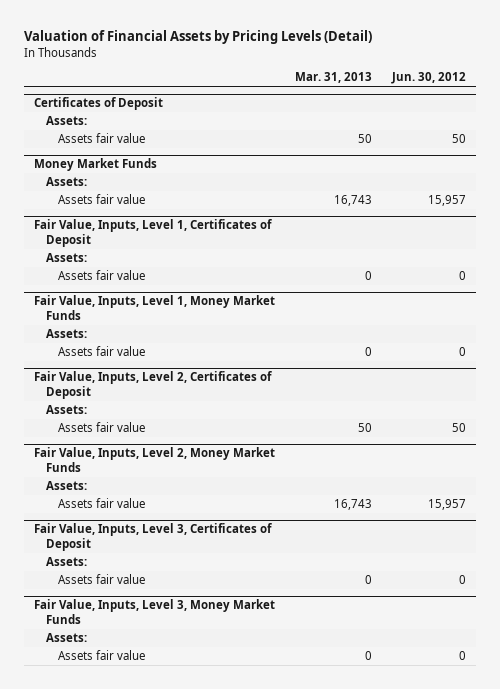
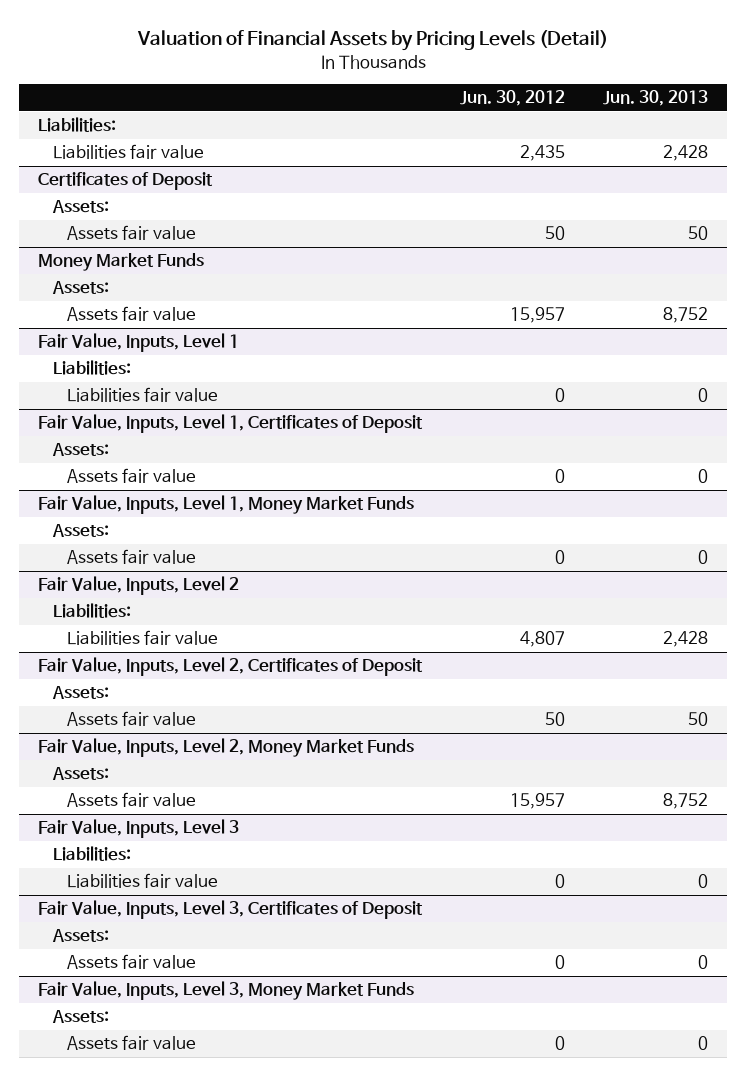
[294,72,372,84] Mar. 31, 2013 -> none
none -> [603,90,709,107] Jun. 30, 2013
none -> [38,117,117,133] Liabilities:
none -> [52,144,204,160] Liabilities fair value
none -> [38,333,240,353] Fair Value, Inputs, Level 1
none -> [52,360,131,376] Liabilities:
none -> [66,387,218,403] Liabilities fair value
none -> [38,576,240,596] Fair Value, Inputs, Level 2
none -> [52,603,131,619] Liabilities:
none -> [66,630,218,646] Liabilities fair value
none -> [38,819,240,839] Fair Value, Inputs, Level 3
none -> [52,846,131,862] Liabilities:
none -> [66,873,218,889] Liabilities fair value

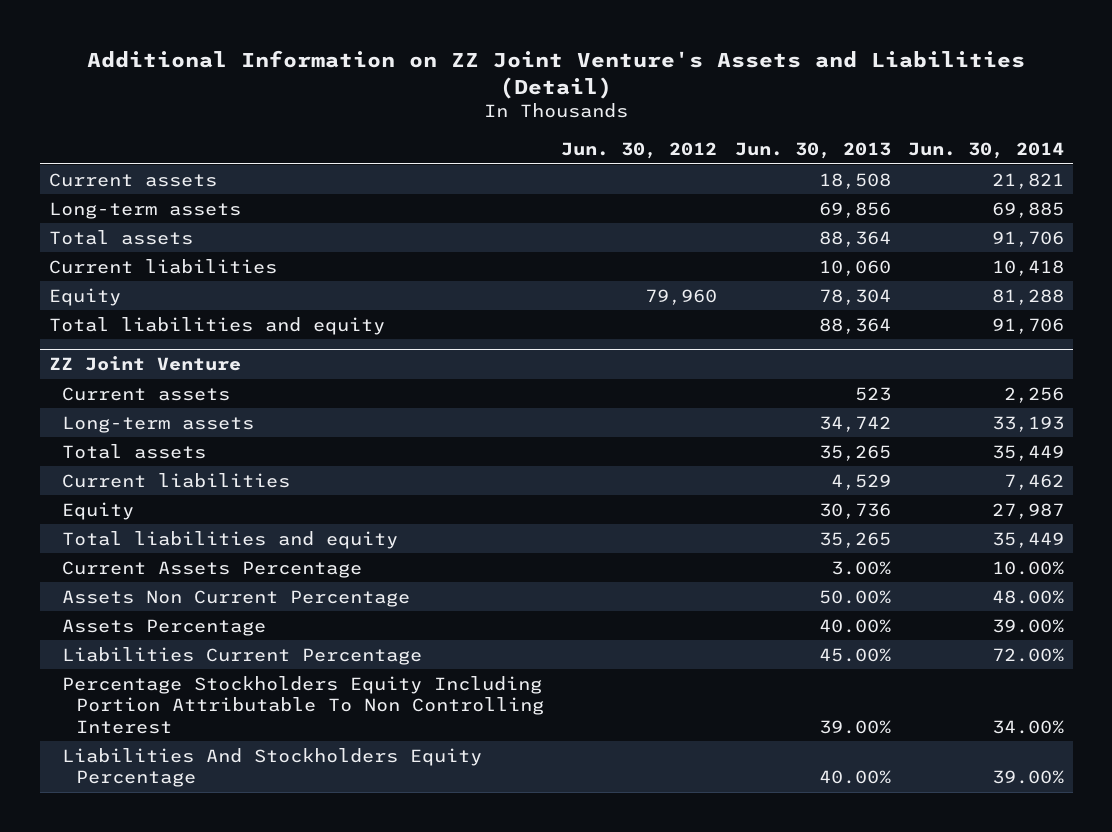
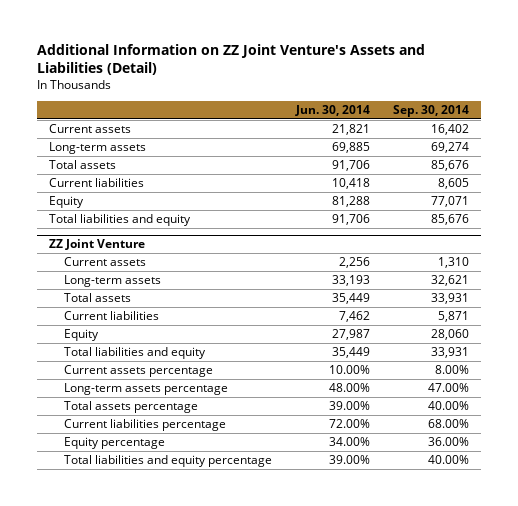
[561,142,718,160] Jun. 30, 2012 -> none
[734,142,891,160] Jun. 30, 2013 -> none
none -> [393,105,470,118] Sep. 30, 2014
[62,560,363,578] Current Assets Percentage -> [64,365,214,378] Current assets percentage
[62,589,411,607] Assets Non Current Percentage -> [64,383,229,396] Long-term assets percentage
[62,618,267,636] Assets Percentage -> [64,401,199,414] Total assets percentage
[62,646,423,665] Liabilities Current Percentage -> [64,419,227,432] Current liabilities percentage
[62,675,544,734] Percentage Stockholders Equity Including Portion Attributable To Non Controlling Interest -> [64,437,166,450] Equity percentage
[62,747,483,788] Liabilities And Stockholders Equity Percentage -> [64,455,273,468] Total liabilities and equity percentage

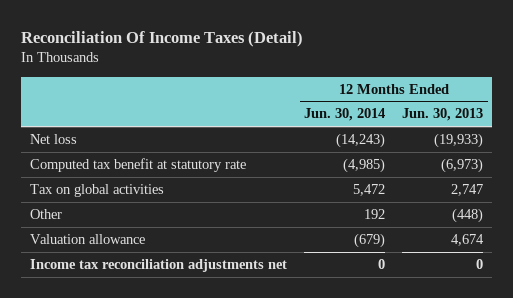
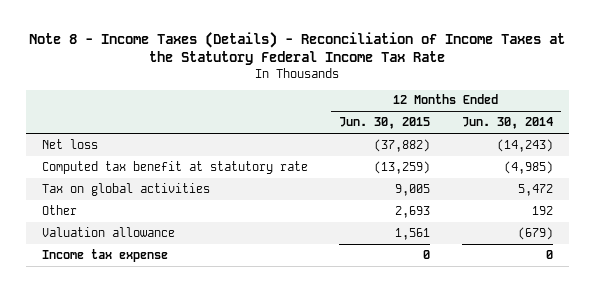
[21,31,304,48] Reconciliation Of Income Taxes (Detail) -> [29,31,566,66] Note 8 - Income Taxes (Details) - Reconciliation of Income Taxes at the Statutory Federal Income Tax Rate
[402,108,484,122] Jun. 30, 2013 -> none
none -> [339,117,431,130] Jun. 30, 2015
[29,258,287,272] Income tax reconciliation adjustments net -> [41,248,168,262] Income tax expense

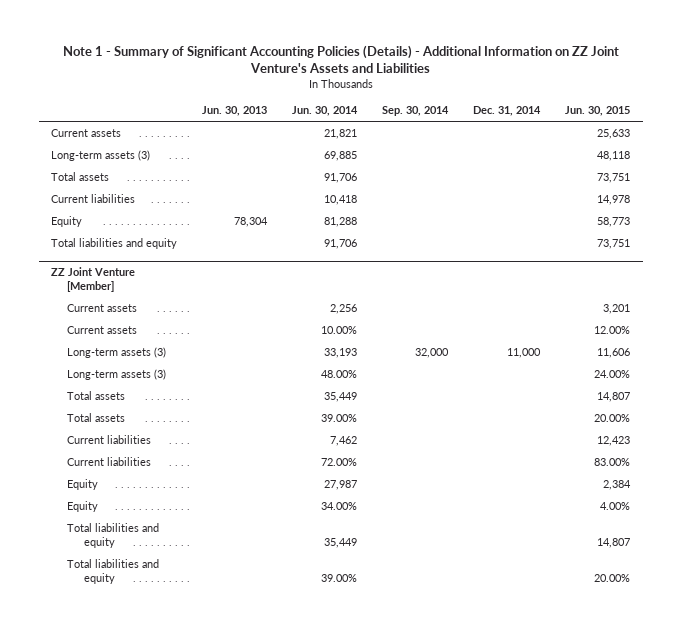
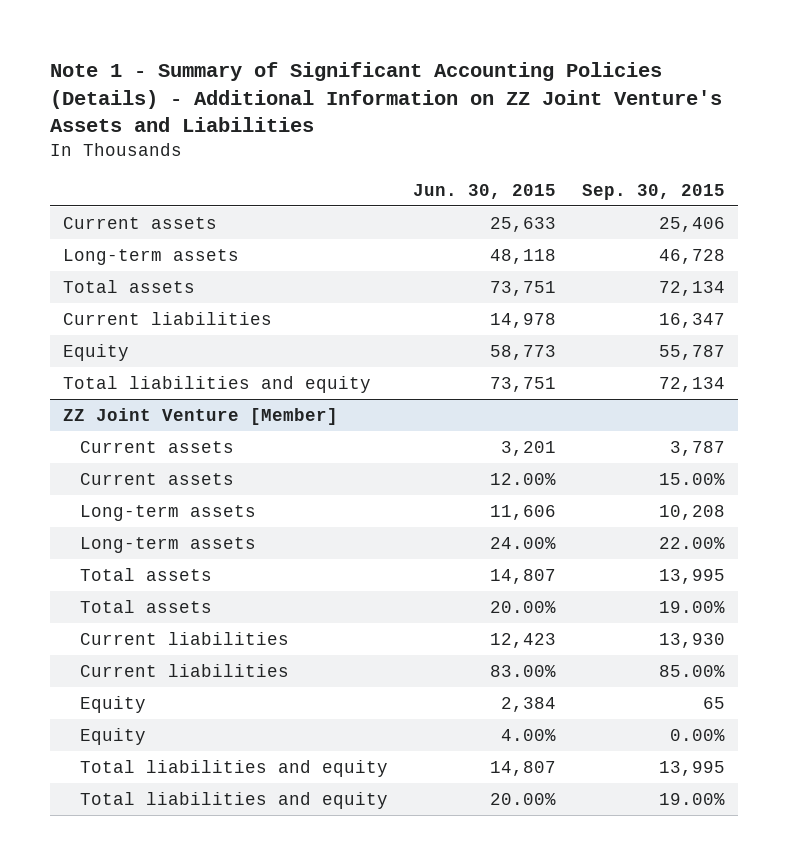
[202,106,268,117] Jun. 30, 2013 -> none
[292,106,359,117] Jun. 30, 2014 -> none
[382,106,450,117] Sep. 30, 2014 -> none
[473,106,542,117] Dec. 31, 2014 -> none
none -> [581,183,725,200] Sep. 30, 2015
[51,149,151,161] Long-term assets (3) -> [62,248,239,265] Long-term assets
[67,346,167,358] Long-term assets (3) -> [79,504,256,521] Long-term assets
[67,368,167,380] Long-term assets (3) -> [79,536,256,553] Long-term assets

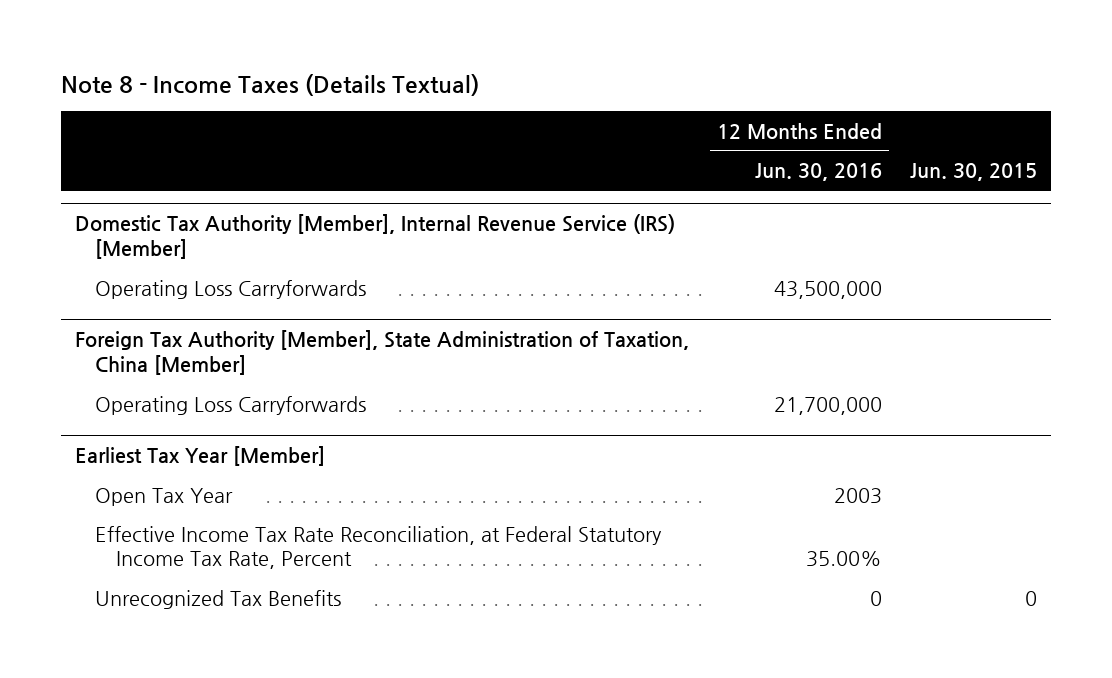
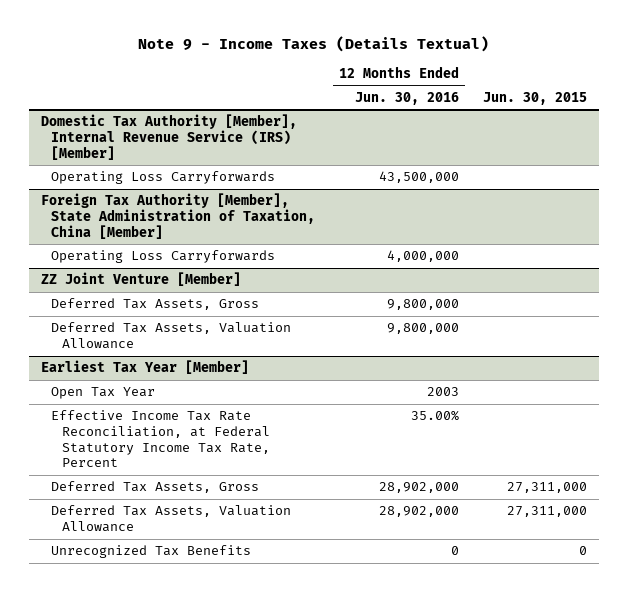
[61,73,480,96] Note 8 - Income Taxes (Details Textual) -> [137,35,489,52] Note 9 - Income Taxes (Details Textual)
[774,396,883,415] 21,700,000 -> [387,250,460,263] 4,000,000
none -> [40,272,241,287] ZZ Joint Venture [Member]
none -> [51,298,260,311] Deferred Tax Assets, Gross
none -> [51,322,292,350] Deferred Tax Assets, Valuation Allowance
none -> [51,481,260,494] Deferred Tax Assets, Gross
none -> [51,505,292,533] Deferred Tax Assets, Valuation Allowance

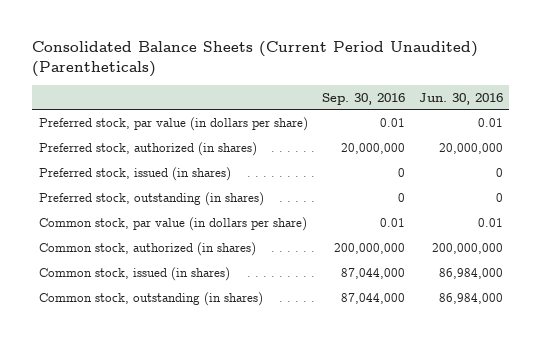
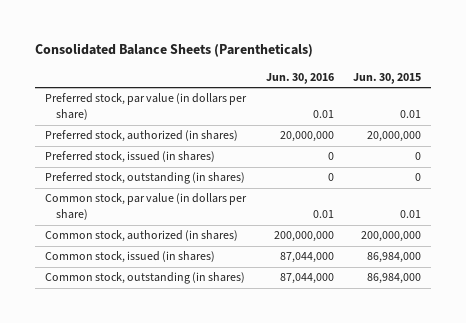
[32,41,479,78] Consolidated Balance Sheets (Current Period Unaudited) (Parentheticals) -> [35,42,314,57] Consolidated Balance Sheets (Parentheticals)
[321,92,405,105] Sep. 30, 2016 -> none
none -> [353,72,422,84] Jun. 30, 2015
[438,267,503,279] 86,984,000 -> [279,252,334,264] 87,044,000
[438,292,503,304] 86,984,000 -> [279,273,334,285] 87,044,000

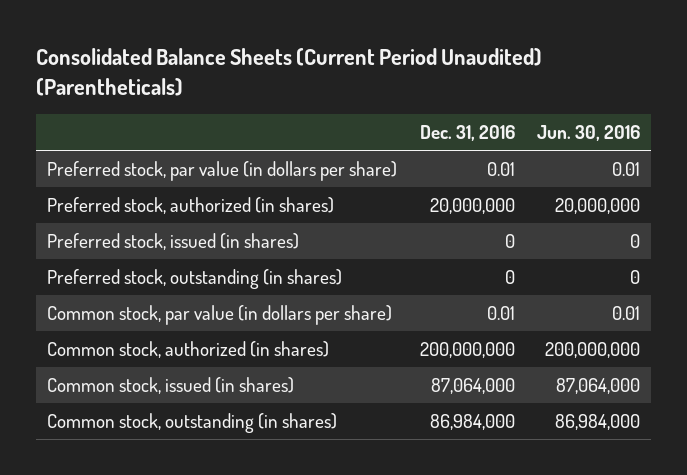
[35,42,314,57] Consolidated Balance Sheets (Parentheticals) -> [35,48,542,97] Consolidated Balance Sheets (Current Period Unaudited) (Parentheticals)
[353,72,422,84] Jun. 30, 2015 -> none
none -> [419,125,515,142] Dec. 31, 2016
[279,252,334,264] 87,044,000 -> [556,378,641,395] 87,064,000
[279,273,334,285] 87,044,000 -> [555,414,641,431] 86,984,000

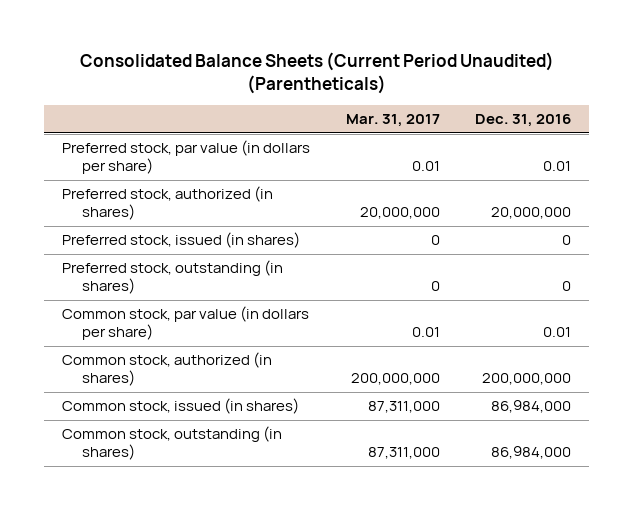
[537,125,641,142] Jun. 30, 2016 -> none
none -> [345,114,440,128] Mar. 31, 2017
[430,378,515,395] 87,064,000 -> [490,400,571,414] 86,984,000

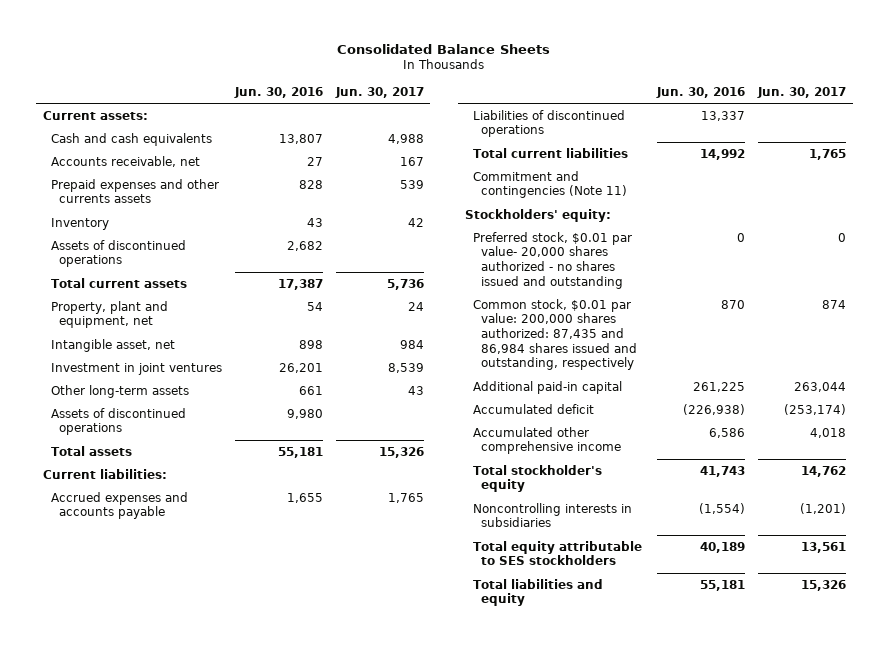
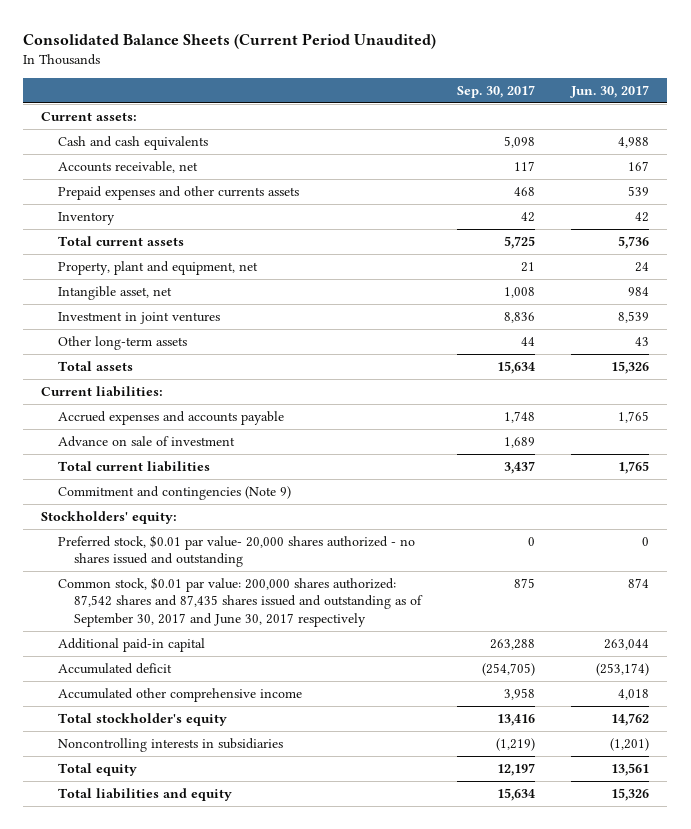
[337,43,551,54] Consolidated Balance Sheets -> [23,33,437,50] Consolidated Balance Sheets (Current Period Unaudited)
[233,86,323,98] Jun. 30, 2016 -> none
none -> [457,84,536,98] Sep. 30, 2017
[50,239,186,268] Assets of discontinued operations -> none
[50,407,186,436] Assets of discontinued operations -> none
[473,109,626,138] Liabilities of discontinued operations -> none
none -> [57,436,235,448] Advance on sale of investment
[473,170,628,199] Commitment and contingencies (Note 11) -> [57,486,291,501] Commitment and contingencies (Note 9)
[473,298,638,371] Common stock, $0.01 par value: 200,000 shares authorized: 87,435 and 86,984 shares issued and outstanding, respectively -> [57,577,424,627] Common stock, $0.01 par value: 200,000 shares authorized: 87,542 shares and 87,435 shares issued and outstanding as of September 30, 2017 and June 30, 2017 respectively
[473,540,643,566] Total equity attributable to SES stockholders -> [57,763,137,777] Total equity

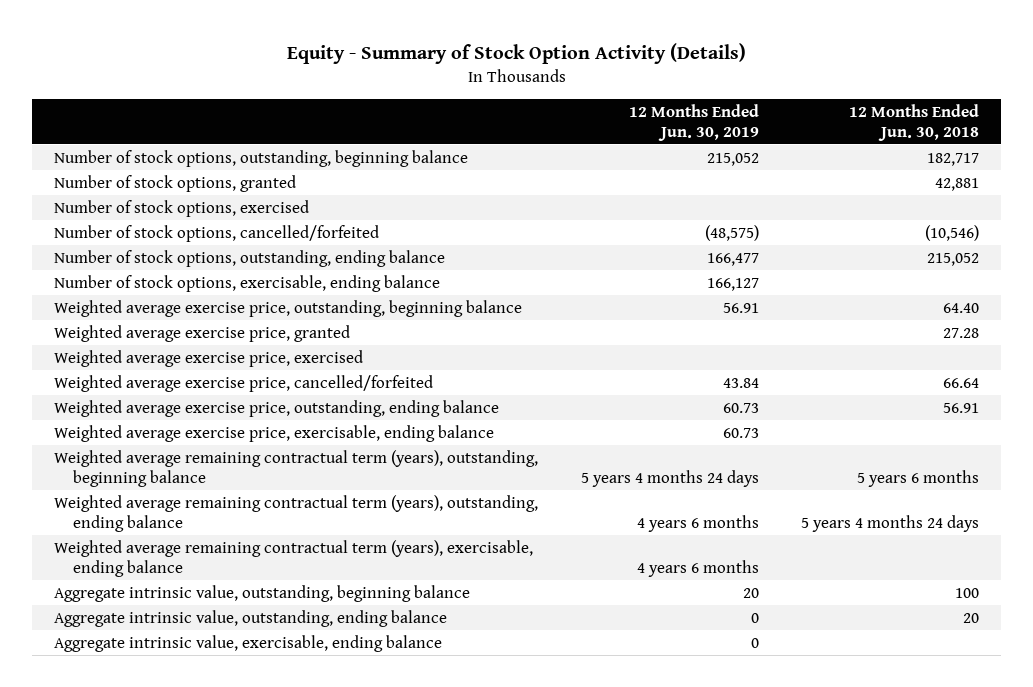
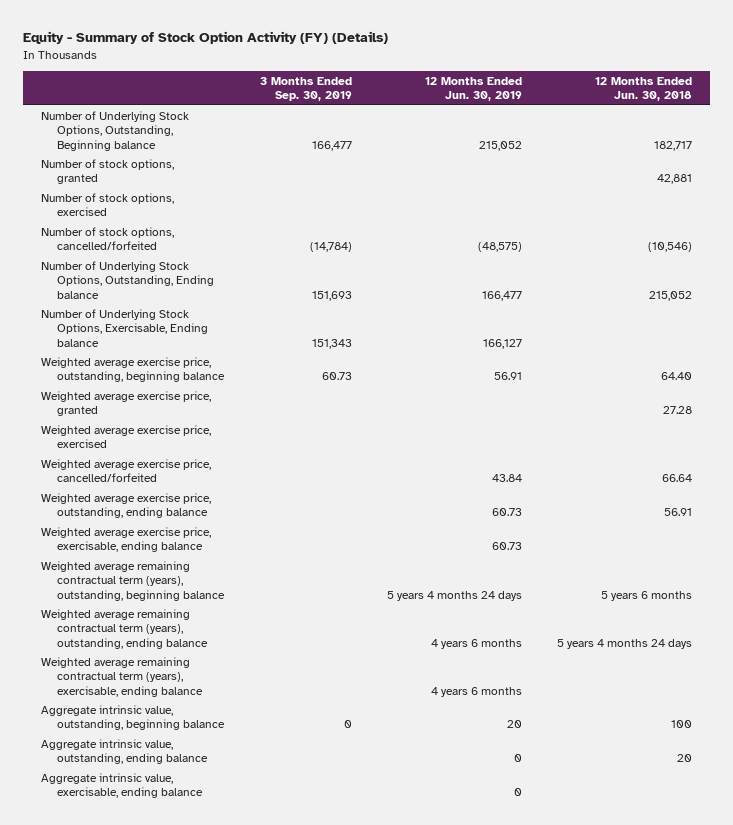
[286,42,746,64] Equity - Summary of Stock Option Activity (Details) -> [23,31,389,45] Equity - Summary of Stock Option Activity (FY) (Details)
none -> [259,76,352,102] 3 Months Ended Sep. 30, 2019
[53,149,468,167] Number of stock options, outstanding, beginning balance -> [40,110,189,151] Number of Underlying Stock Options, Outstanding, Beginning balance
[53,249,445,267] Number of stock options, outstanding, ending balance -> [40,260,215,299] Number of Underlying Stock Options, Outstanding, Ending balance
[53,274,440,292] Number of stock options, exercisable, ending balance -> [40,308,209,347] Number of Underlying Stock Options, Exercisable, Ending balance

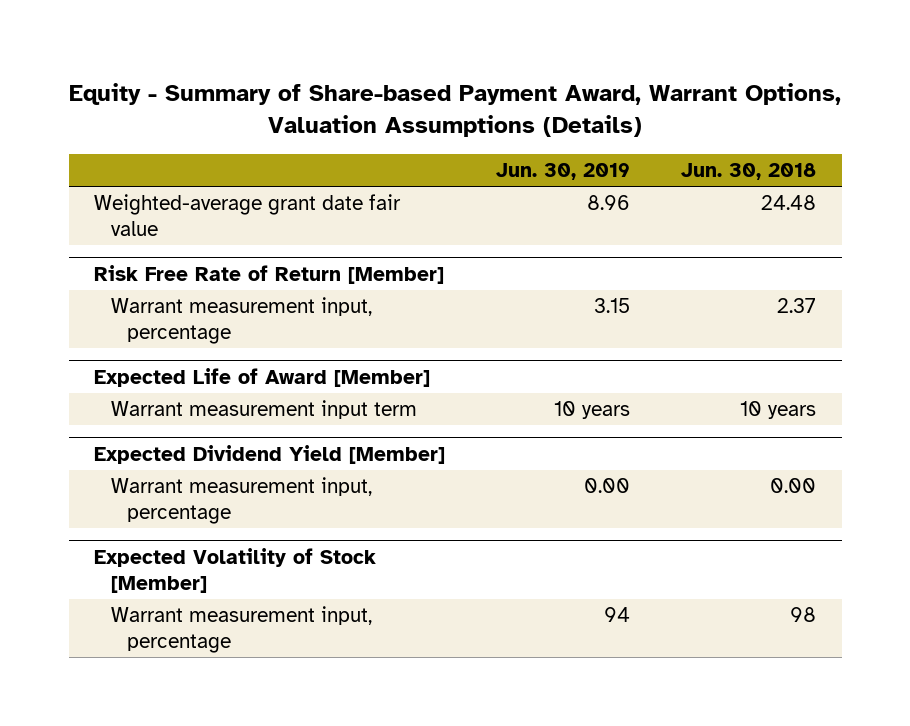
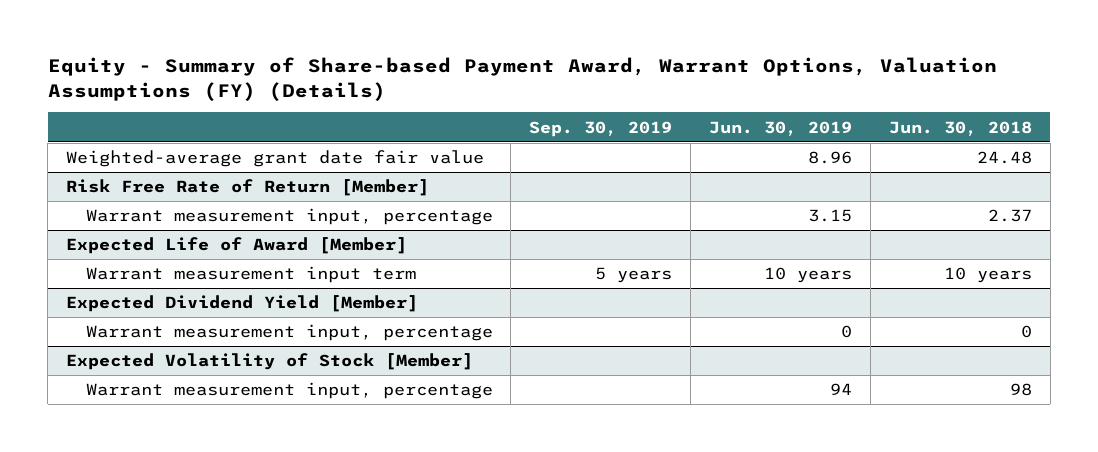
[69,82,842,138] Equity - Summary of Share-based Payment Award, Warrant Options, Valuation Assumptions (Details) -> [47,57,997,101] Equity - Summary of Share-based Payment Award, Warrant Options, Valuation Assumptions (FY) (Details)
none -> [529,120,673,137] Sep. 30, 2019
[584,478,631,494] 0.00 -> [841,325,853,339] 0
[770,478,817,494] 0.00 -> [1021,325,1033,339] 0

